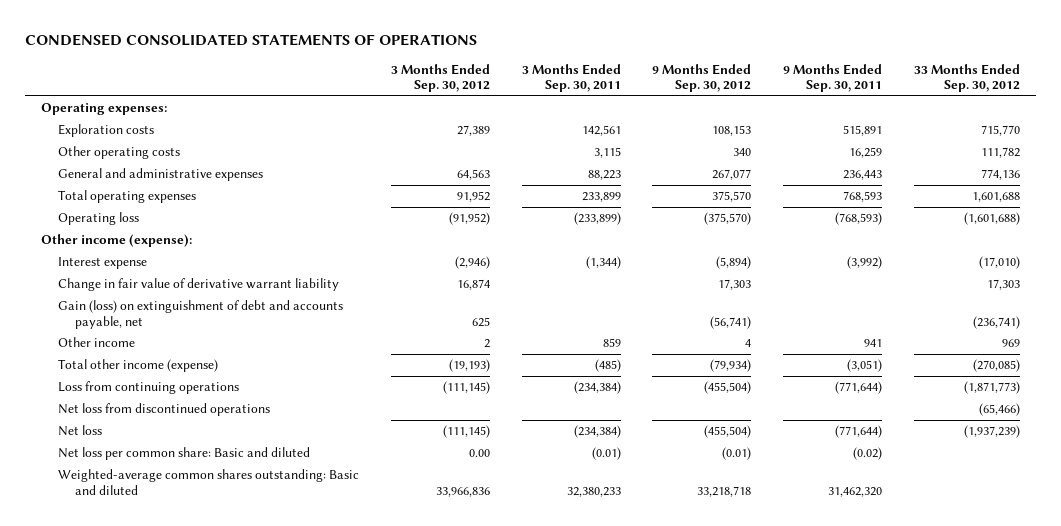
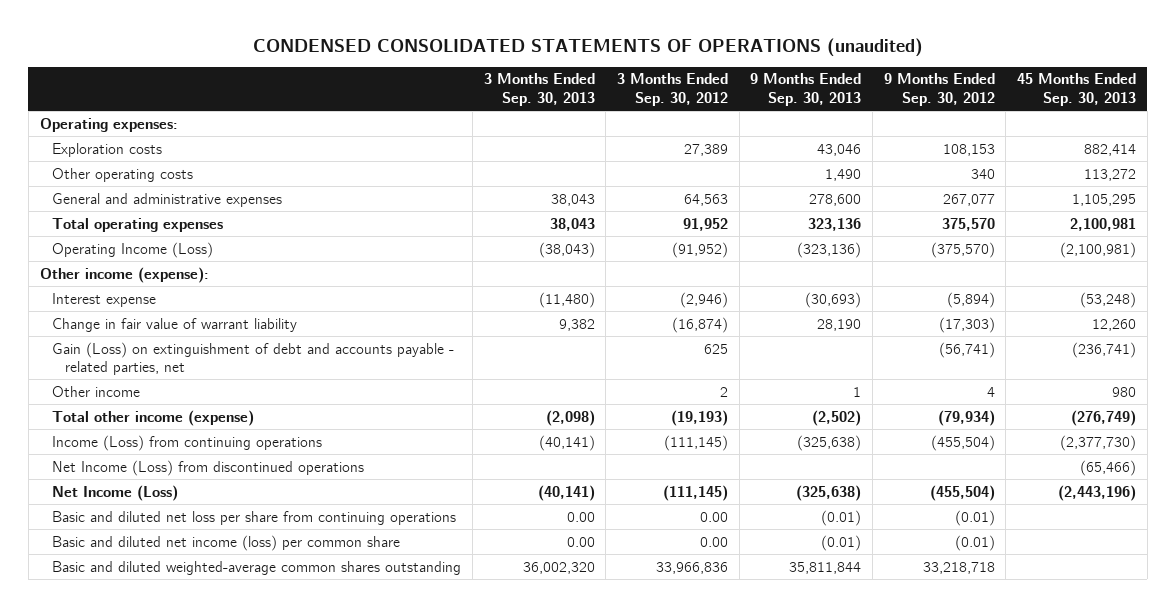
[24,34,477,47] CONDENSED CONSOLIDATED STATEMENTS OF OPERATIONS -> [252,37,923,57] CONDENSED CONSOLIDATED STATEMENTS OF OPERATIONS (unaudited)
[521,63,621,93] 3 Months Ended Sep. 30, 2011 -> none
[783,63,883,93] 9 Months Ended Sep. 30, 2011 -> none
[914,63,1021,93] 33 Months Ended Sep. 30, 2012 -> none
none -> [483,73,595,107] 3 Months Ended Sep. 30, 2013
none -> [750,73,862,107] 9 Months Ended Sep. 30, 2013
none -> [1017,73,1137,107] 45 Months Ended Sep. 30, 2013
[57,212,139,226] Operating loss -> [52,241,214,258] Operating Income (Loss)
[57,278,339,292] Change in fair value of derivative warrant liability -> [52,317,298,332] Change in fair value of warrant liability
[456,279,490,291] 16,874 -> [672,316,729,333] (16,874)
[718,279,752,291] 17,303 -> [938,316,995,333] (17,303)
[57,300,343,329] Gain (loss) on extinguishment of debt and accounts payable, net -> [52,341,455,376] Gain (Loss) on extinguishment of debt and accounts payable - related parties, net
[57,381,239,395] Loss from continuing operations -> [52,434,323,451] Income (Loss) from continuing operations
[57,403,270,417] Net loss from discontinued operations -> [52,459,365,476] Net Income (Loss) from discontinued operations
[57,425,102,437] Net loss -> [52,484,179,501] Net Income (Loss)
none -> [52,510,457,525] Basic and diluted net loss per share from continuing operations
[57,447,310,461] Net loss per common share: Basic and diluted -> [52,534,401,551] Basic and diluted net income (loss) per common share
[57,469,359,495] Weighted-average common shares outstanding: Basic and diluted -> [52,560,462,575] Basic and diluted weighted-average common shares outstanding

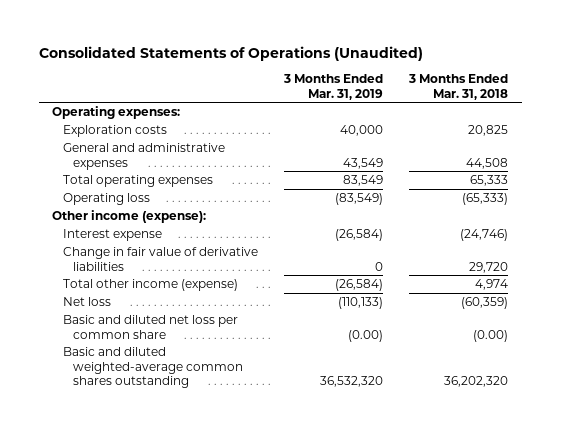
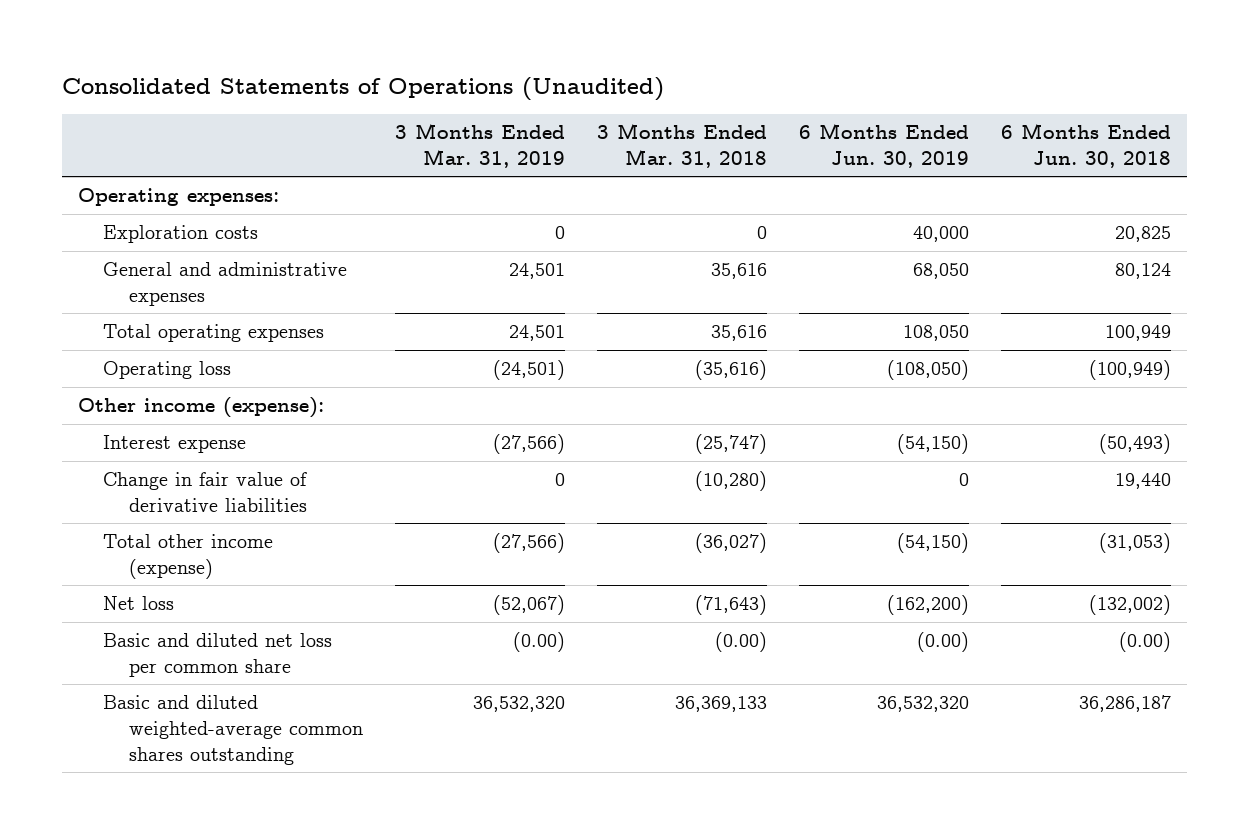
none -> [798,123,969,168] 6 Months Ended Jun. 30, 2019
none -> [1001,123,1172,168] 6 Months Ended Jun. 30, 2018
[339,125,383,137] 40,000 -> [554,226,565,240] 0
[468,125,509,137] 20,825 -> [756,226,767,240] 0
[342,157,383,169] 43,549 -> [508,263,565,280] 24,501
[466,157,509,169] 44,508 -> [710,263,767,280] 35,616
[342,175,383,187] 83,549 -> [508,325,565,342] 24,501
[470,175,509,187] 65,333 -> [710,325,767,342] 35,616
[334,193,383,206] (83,549) -> [492,360,565,381] (24,501)
[462,193,509,206] (65,333) -> [694,360,767,381] (35,616)
[334,229,383,242] (26,584) -> [492,434,565,455] (27,566)
[460,229,509,242] (24,746) -> [694,434,767,455] (25,747)
[469,261,509,273] 29,720 -> [694,471,767,492] (10,280)
[334,279,383,292] (26,584) -> [492,533,565,554] (27,566)
[475,279,509,291] 4,974 -> [694,533,767,554] (36,027)
[337,297,383,310] (110,133) -> [492,595,565,616] (52,067)
[461,297,509,310] (60,359) -> [694,595,767,616] (71,643)
[444,376,509,388] 36,202,320 -> [674,696,767,713] 36,369,133

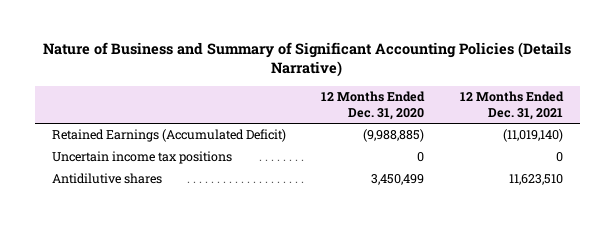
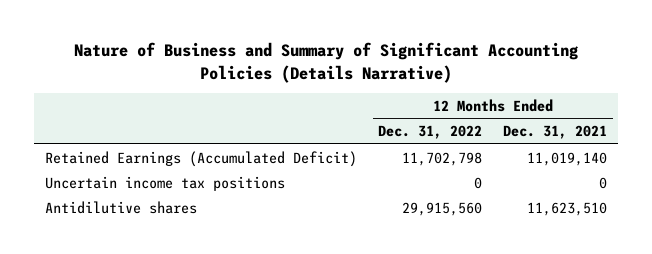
[321,91,426,121] 12 Months Ended Dec. 31, 2020 -> none
none -> [377,124,482,139] Dec. 31, 2022
[502,129,563,143] (11,019,140) -> [527,151,608,166] 11,019,140

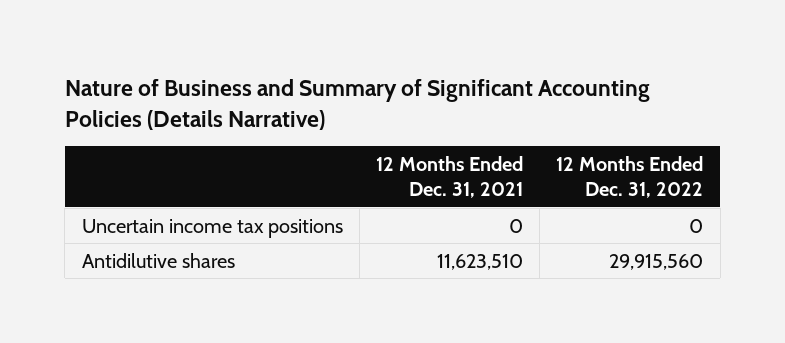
[44,150,357,167] Retained Earnings (Accumulated Deficit) -> none

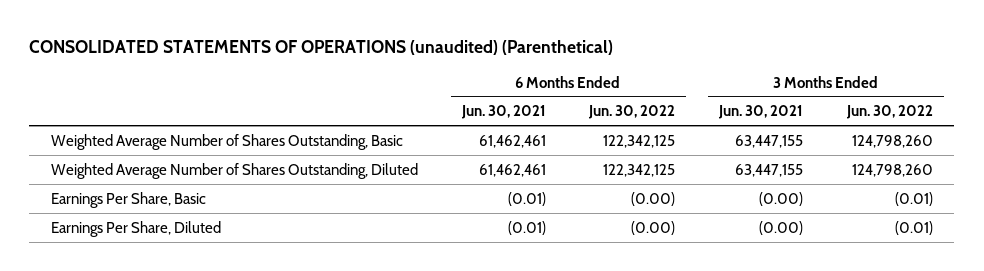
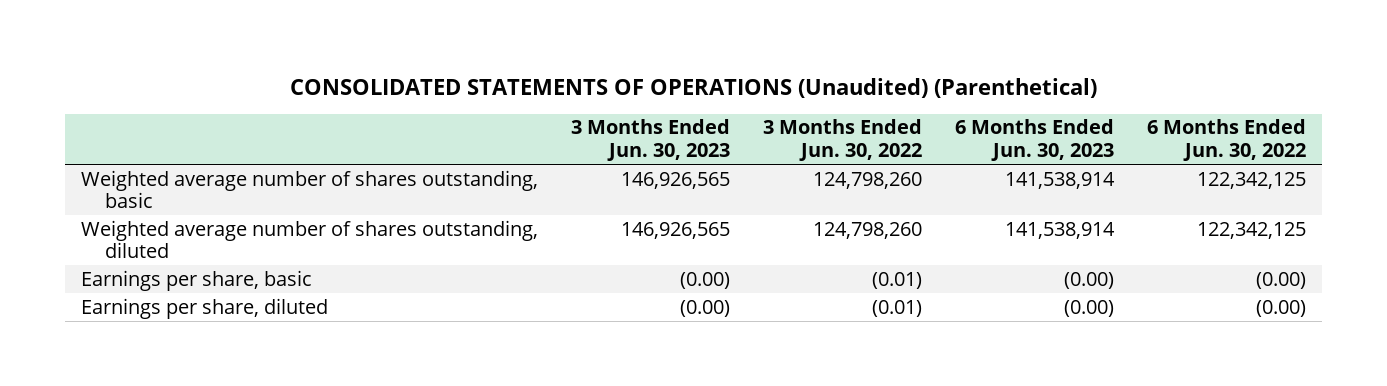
[29,39,614,55] CONSOLIDATED STATEMENTS OF OPERATIONS (unaudited) (Parenthetical) -> [290,77,1098,98] CONSOLIDATED STATEMENTS OF OPERATIONS (Unaudited) (Parenthetical)
[460,105,546,120] Jun. 30, 2021 -> none
[717,105,803,120] Jun. 30, 2021 -> none
none -> [571,119,731,162] 3 Months Ended Jun. 30, 2023
none -> [954,119,1114,162] 6 Months Ended Jun. 30, 2023
[51,133,404,150] Weighted Average Number of Shares Outstanding, Basic -> [81,169,539,209] Weighted average number of shares outstanding, basic
[51,162,419,179] Weighted Average Number of Shares Outstanding, Diluted -> [81,219,539,259] Weighted average number of shares outstanding, diluted
[51,191,207,208] Earnings Per Share, Basic -> [81,269,313,291] Earnings per share, basic
[51,220,222,237] Earnings Per Share, Diluted -> [81,297,329,319] Earnings per share, diluted

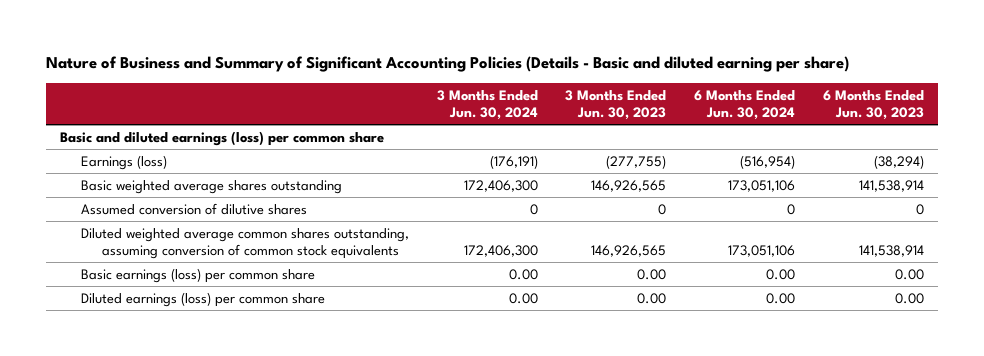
[290,77,1098,98] CONSOLIDATED STATEMENTS OF OPERATIONS (Unaudited) (Parenthetical) -> [45,56,849,73] Nature of Business and Summary of Significant Accounting Policies (Details - Basic and diluted earning per share)
[762,119,922,162] 3 Months Ended Jun. 30, 2022 -> none
[1146,119,1306,162] 6 Months Ended Jun. 30, 2022 -> none
none -> [436,89,538,120] 3 Months Ended Jun. 30, 2024
none -> [694,89,796,120] 6 Months Ended Jun. 30, 2024
none -> [59,130,384,146] Basic and diluted earnings (loss) per common share
none -> [80,154,167,170] Earnings (loss)
[81,169,539,209] Weighted average number of shares outstanding, basic -> [80,179,342,194] Basic weighted average shares outstanding
none -> [80,202,307,215] Assumed conversion of dilutive shares
[81,219,539,259] Weighted average number of shares outstanding, diluted -> [80,227,409,259] Diluted weighted average common shares outstanding, assuming conversion of common stock equivalents
[81,269,313,291] Earnings per share, basic -> [80,267,315,283] Basic earnings (loss) per common share
[680,271,731,289] (0.00) -> [637,268,667,280] 0.00
[1063,271,1114,289] (0.00) -> [894,268,924,280] 0.00
[81,297,329,319] Earnings per share, diluted -> [80,291,325,307] Diluted earnings (loss) per common share
[680,299,731,317] (0.00) -> [637,292,667,304] 0.00
[1063,299,1114,317] (0.00) -> [894,292,924,304] 0.00

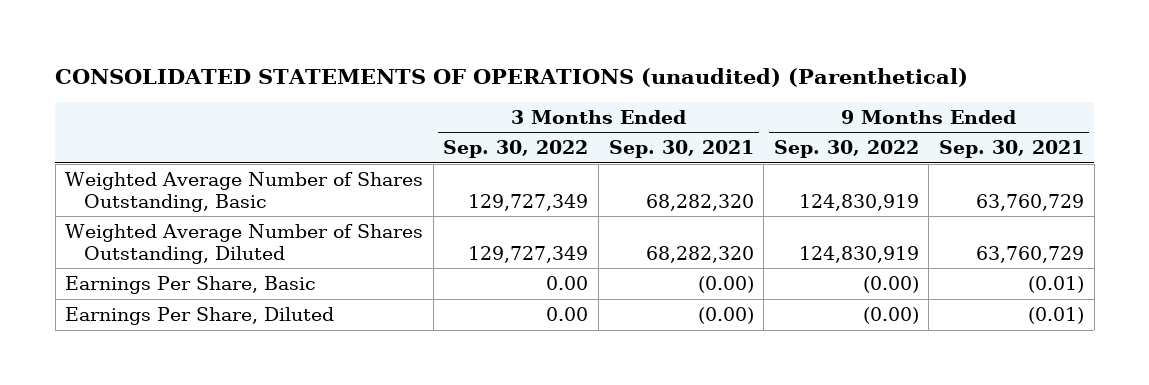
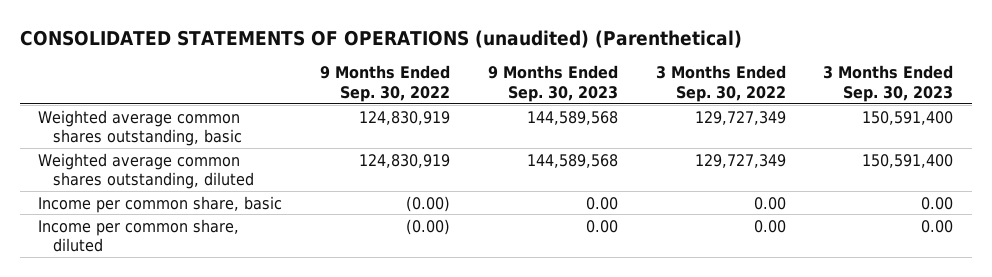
[608,140,754,159] Sep. 30, 2021 -> none
[939,140,1085,159] Sep. 30, 2021 -> none
none -> [487,65,618,102] 9 Months Ended Sep. 30, 2023
none -> [823,65,954,102] 3 Months Ended Sep. 30, 2023
[65,171,424,212] Weighted Average Number of Shares Outstanding, Basic -> [38,109,243,147] Weighted average common shares outstanding, basic
[65,223,424,264] Weighted Average Number of Shares Outstanding, Diluted -> [38,152,255,190] Weighted average common shares outstanding, diluted
[65,275,317,294] Earnings Per Share, Basic -> [38,195,283,213] Income per common share, basic
[65,306,335,325] Earnings Per Share, Diluted -> [38,218,240,253] Income per common share, diluted

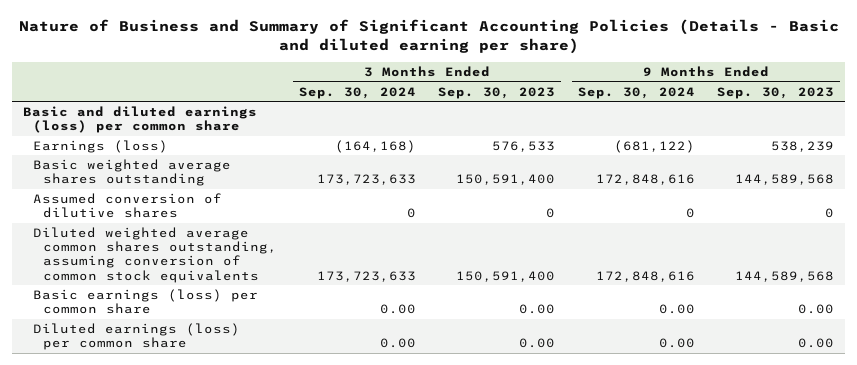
[19,29,742,48] CONSOLIDATED STATEMENTS OF OPERATIONS (unaudited) (Parenthetical) -> [18,19,839,55] Nature of Business and Summary of Significant Accounting Policies (Details - Basic and diluted earning per share)
[320,65,451,102] 9 Months Ended Sep. 30, 2022 -> none
[655,65,786,102] 3 Months Ended Sep. 30, 2022 -> none
none -> [298,86,416,99] Sep. 30, 2024
none -> [577,86,695,99] Sep. 30, 2024
none -> [23,105,258,134] Basic and diluted earnings (loss) per common share
none -> [32,139,168,153] Earnings (loss)
[38,109,243,147] Weighted average common shares outstanding, basic -> [32,158,231,187] Basic weighted average shares outstanding
none -> [32,192,222,219] Assumed conversion of dilutive shares
[38,152,255,190] Weighted average common shares outstanding, diluted -> [32,226,277,283] Diluted weighted average common shares outstanding, assuming conversion of common stock equivalents
[38,195,283,213] Income per common share, basic -> [32,288,258,315] Basic earnings (loss) per common share
[38,218,240,253] Income per common share, diluted -> [32,322,240,351] Diluted earnings (loss) per common share

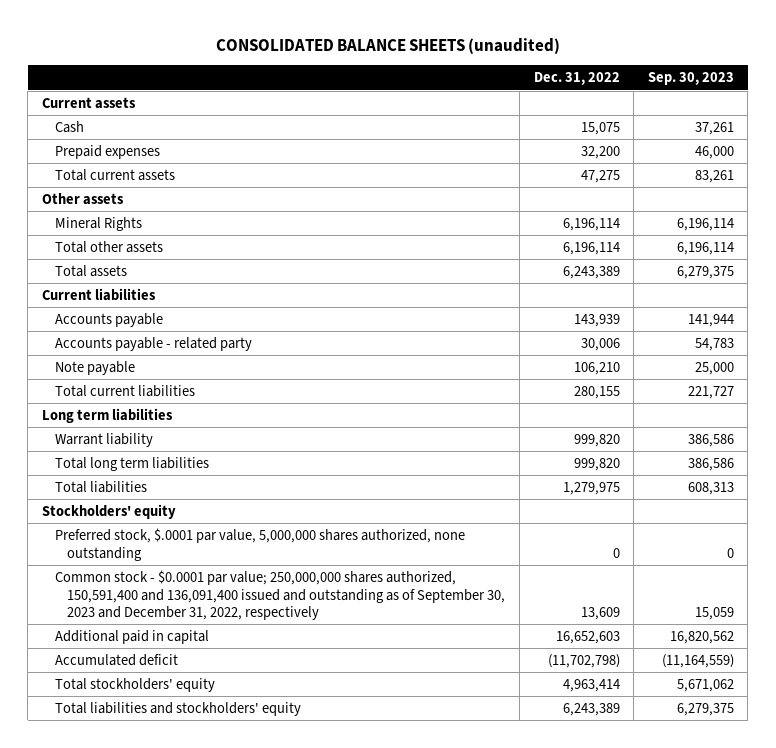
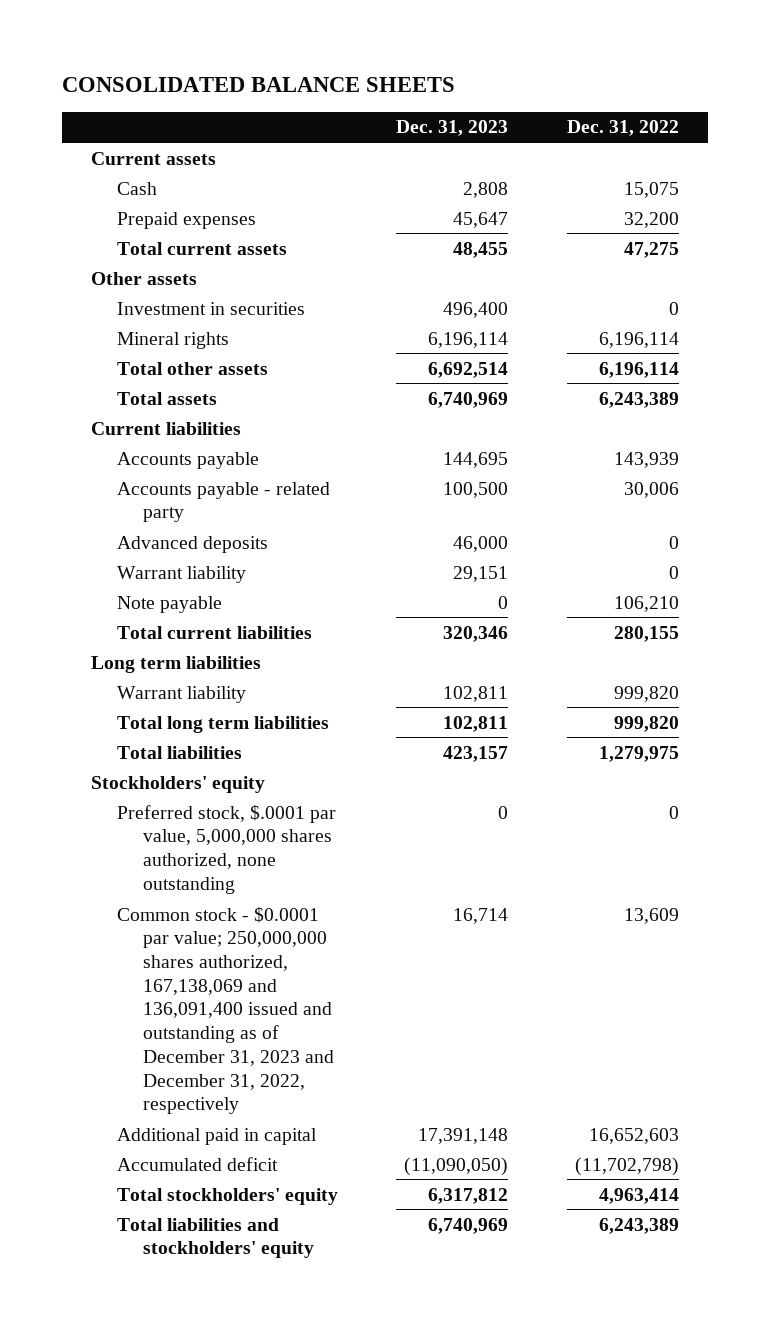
[215,37,560,54] CONSOLIDATED BALANCE SHEETS (unaudited) -> [61,77,455,93] CONSOLIDATED BALANCE SHEETS
[647,72,734,86] Sep. 30, 2023 -> none
none -> [396,120,509,137] Dec. 31, 2023
none -> [116,301,305,315] Investment in securities
[54,216,142,231] Mineral Rights -> [116,331,229,349] Mineral rights
none -> [116,535,268,553] Advanced deposits
none -> [116,565,246,583] Warrant liability
[54,569,506,621] Common stock - $0.0001 par value; 250,000,000 shares authorized, 150,591,400 and 136,091,400 issued and outstanding as of September 30, 2023 and December 31, 2022, respectively -> [116,906,334,1115] Common stock - $0.0001 par value; 250,000,000 shares authorized, 167,138,069 and 136,091,400 issued and outstanding as of December 31, 2023 and December 31, 2022, respectively

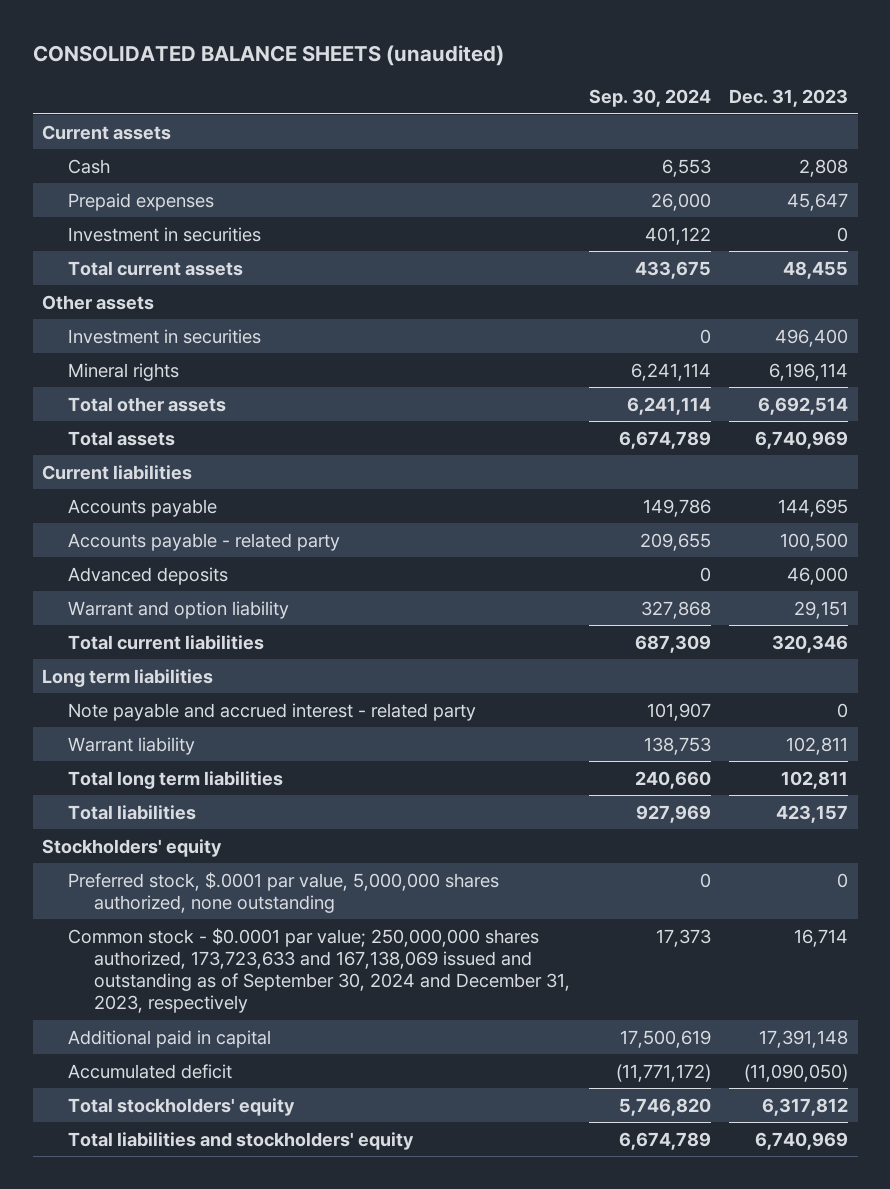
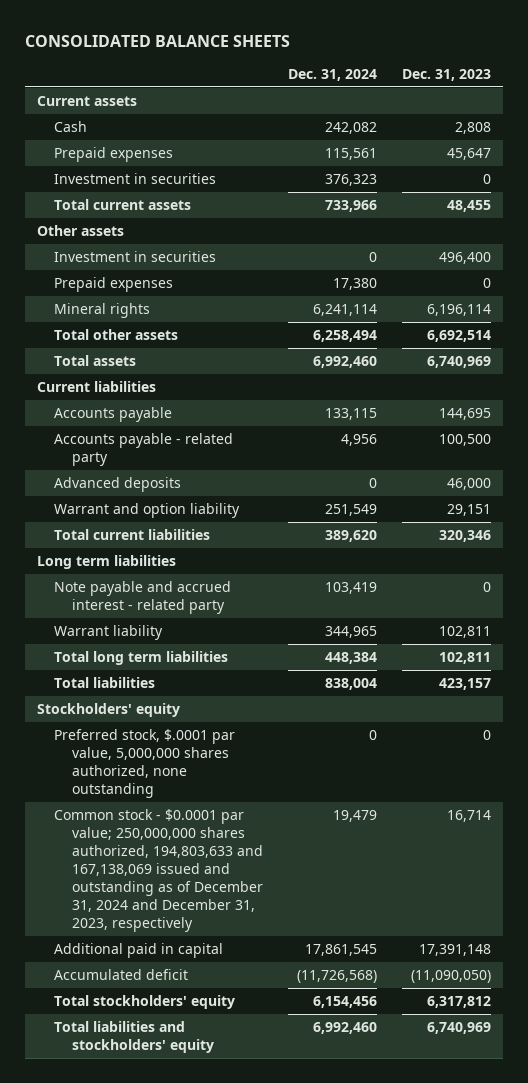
[32,45,504,67] CONSOLIDATED BALANCE SHEETS (unaudited) -> [24,34,290,47] CONSOLIDATED BALANCE SHEETS
[588,89,711,108] Sep. 30, 2024 -> none
none -> [287,68,377,81] Dec. 31, 2024
none -> [54,277,174,293] Prepaid expenses
[68,927,571,1014] Common stock - $0.0001 par value; 250,000,000 shares authorized, 173,723,633 and 167,138,069 issued and outstanding as of September 30, 2024 and December 31, 2023, respectively -> [54,809,263,933] Common stock - $0.0001 par value; 250,000,000 shares authorized, 194,803,633 and 167,138,069 issued and outstanding as of December 31, 2024 and December 31, 2023, respectively

